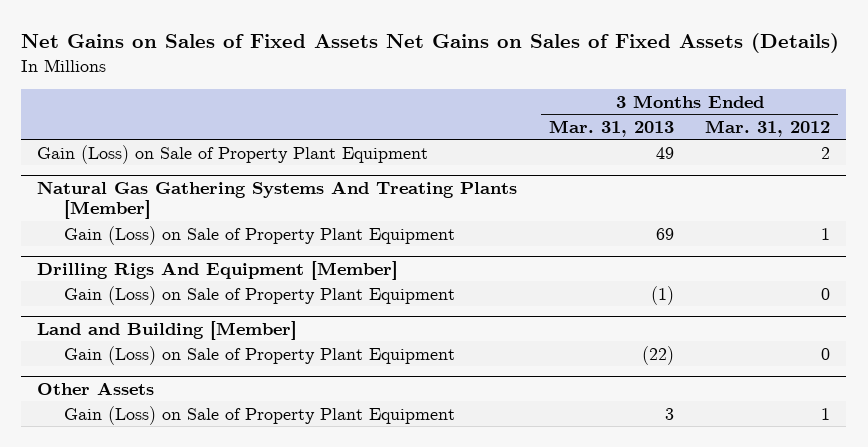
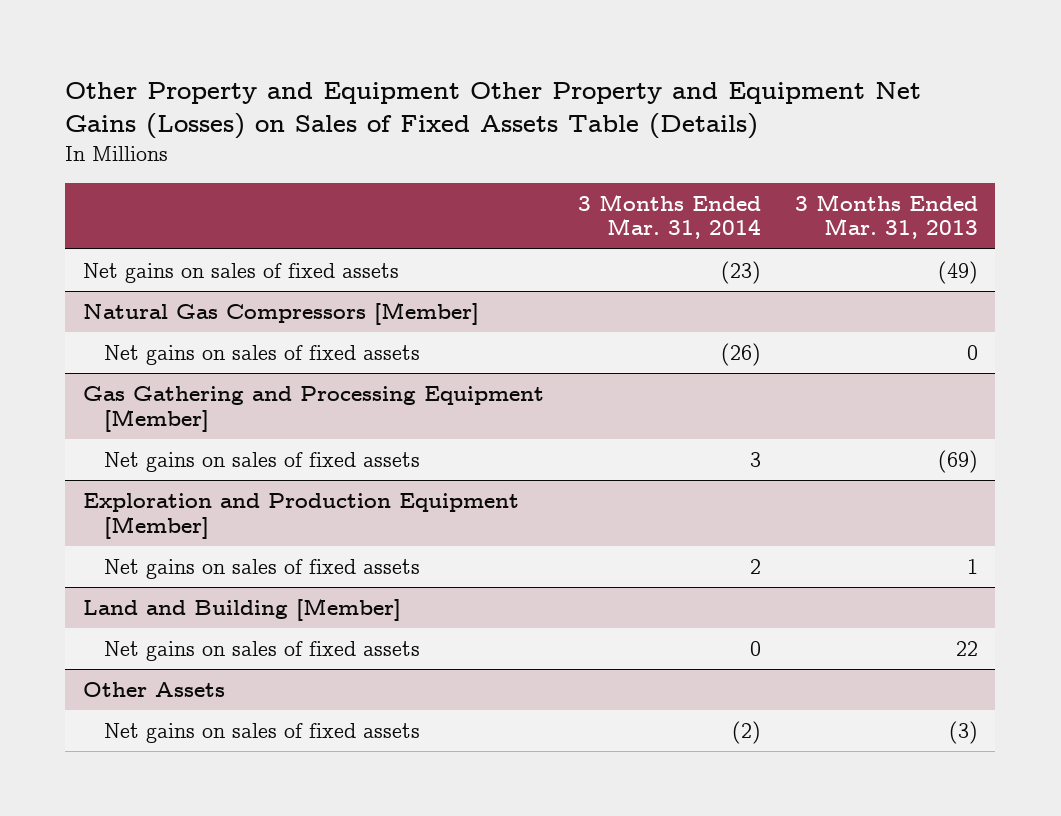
[21,33,840,54] Net Gains on Sales of Fixed Assets Net Gains on Sales of Fixed Assets (Details) -> [65,81,922,140] Other Property and Equipment Other Property and Equipment Net Gains (Losses) on Sales of Fixed Assets Table (Details)
[705,119,831,137] Mar. 31, 2012 -> none
none -> [577,193,761,240] 3 Months Ended Mar. 31, 2014
[37,180,518,220] Natural Gas Gathering Systems And Treating Plants [Member] -> none
[37,260,399,280] Drilling Rigs And Equipment [Member] -> none
[37,144,429,164] Gain (Loss) on Sale of Property Plant Equipment -> [82,262,399,283] Net gains on sales of fixed assets
[655,146,674,159] 49 -> [938,260,979,284] (49)
none -> [82,301,479,325] Natural Gas Compressors [Member]
[64,225,456,245] Gain (Loss) on Sale of Property Plant Equipment -> [104,344,421,365] Net gains on sales of fixed assets
[655,227,674,240] 69 -> [967,344,979,360] 0
none -> [82,385,544,432] Gas Gathering and Processing Equipment [Member]
[64,285,456,305] Gain (Loss) on Sale of Property Plant Equipment -> [104,451,421,472] Net gains on sales of fixed assets
[650,285,674,305] (1) -> [938,449,979,473] (69)
none -> [82,492,519,539] Exploration and Production Equipment [Member]
none -> [104,558,421,579] Net gains on sales of fixed assets
[64,345,456,365] Gain (Loss) on Sale of Property Plant Equipment -> [104,640,421,661] Net gains on sales of fixed assets
[641,345,674,365] (22) -> [956,640,979,656] 22
[64,405,456,425] Gain (Loss) on Sale of Property Plant Equipment -> [104,722,421,743] Net gains on sales of fixed assets
[664,407,674,420] 3 -> [949,720,979,744] (3)

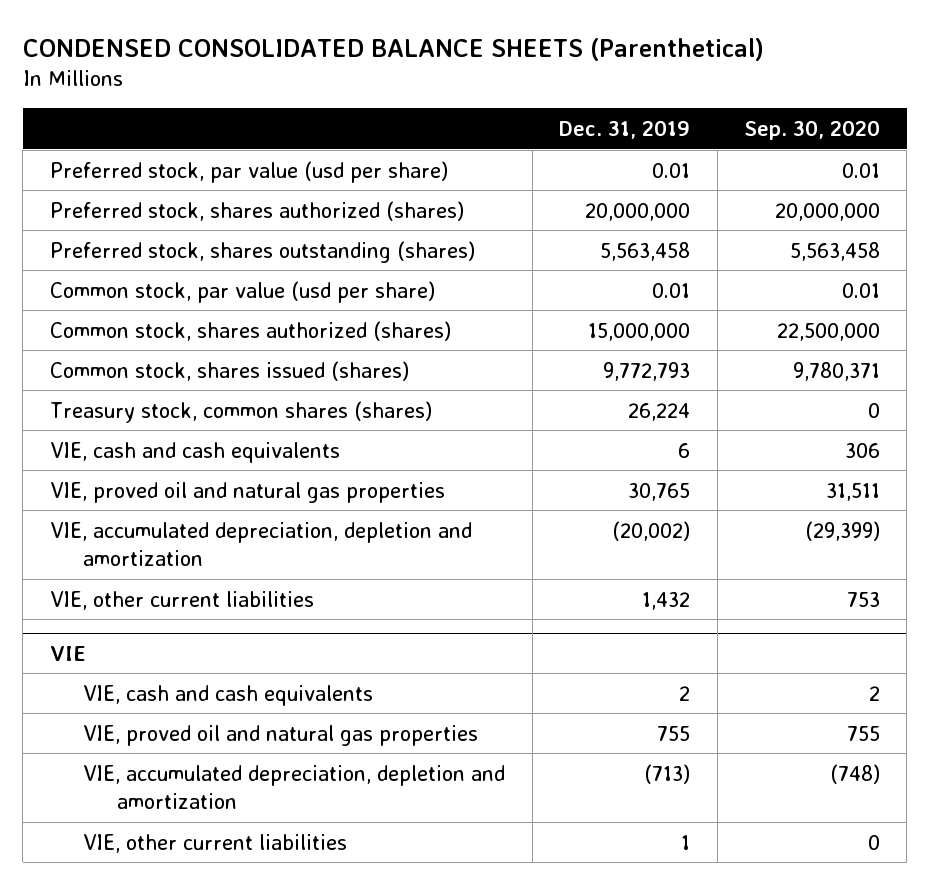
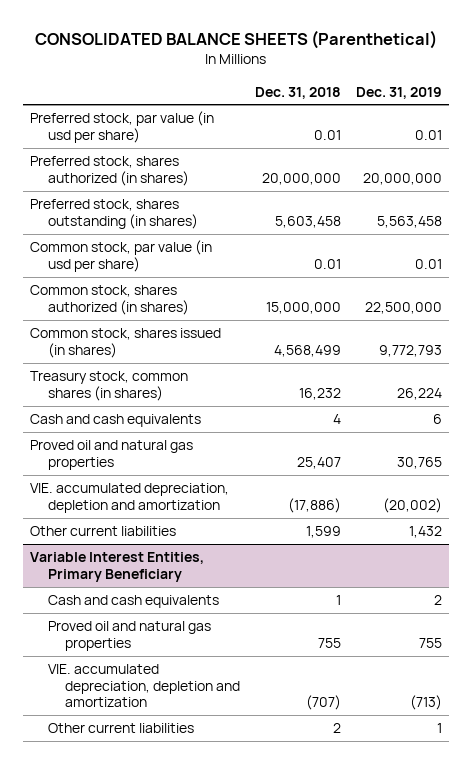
[22,37,764,61] CONDENSED CONSOLIDATED BALANCE SHEETS (Parenthetical) -> [35,30,438,50] CONSOLIDATED BALANCE SHEETS (Parenthetical)
[743,120,880,141] Sep. 30, 2020 -> none
none -> [254,86,341,99] Dec. 31, 2018
[49,160,448,183] Preferred stock, par value (usd per share) -> [30,111,215,143] Preferred stock, par value (in usd per share)
[49,200,464,221] Preferred stock, shares authorized (shares) -> [30,156,189,186] Preferred stock, shares authorized (in shares)
[49,240,475,263] Preferred stock, shares outstanding (shares) -> [30,199,198,229] Preferred stock, shares outstanding (in shares)
[49,280,435,303] Common stock, par value (usd per share) -> [30,240,213,272] Common stock, par value (in usd per share)
[49,320,451,341] Common stock, shares authorized (shares) -> [30,285,189,315] Common stock, shares authorized (in shares)
[588,322,691,341] 15,000,000 -> [364,301,442,314] 22,500,000
[49,360,409,381] Common stock, shares issued (shares) -> [30,328,222,358] Common stock, shares issued (in shares)
[49,400,432,423] Treasury stock, common shares (shares) -> [30,371,189,401] Treasury stock, common shares (in shares)
[49,441,340,463] VIE, cash and cash equivalents -> [30,414,202,428] Cash and cash equivalents
[49,481,445,503] VIE, proved oil and natural gas properties -> [30,440,194,470] Proved oil and natural gas properties
[49,521,472,566] VIE, accumulated depreciation, depletion and amortization -> [30,483,230,513] VIE. accumulated depreciation, depletion and amortization
[49,590,314,610] VIE, other current liabilities -> [30,526,177,537] Other current liabilities
[49,645,86,661] VIE -> [30,552,205,582] Variable Interest Entities, Primary Beneficiary
[83,684,374,706] VIE, cash and cash equivalents -> [47,595,219,609] Cash and cash equivalents
[83,724,479,746] VIE, proved oil and natural gas properties -> [47,621,211,651] Proved oil and natural gas properties
[83,764,506,809] VIE, accumulated depreciation, depletion and amortization -> [47,664,241,708] VIE. accumulated depreciation, depletion and amortization
[83,833,348,853] VIE, other current liabilities -> [47,723,194,734] Other current liabilities

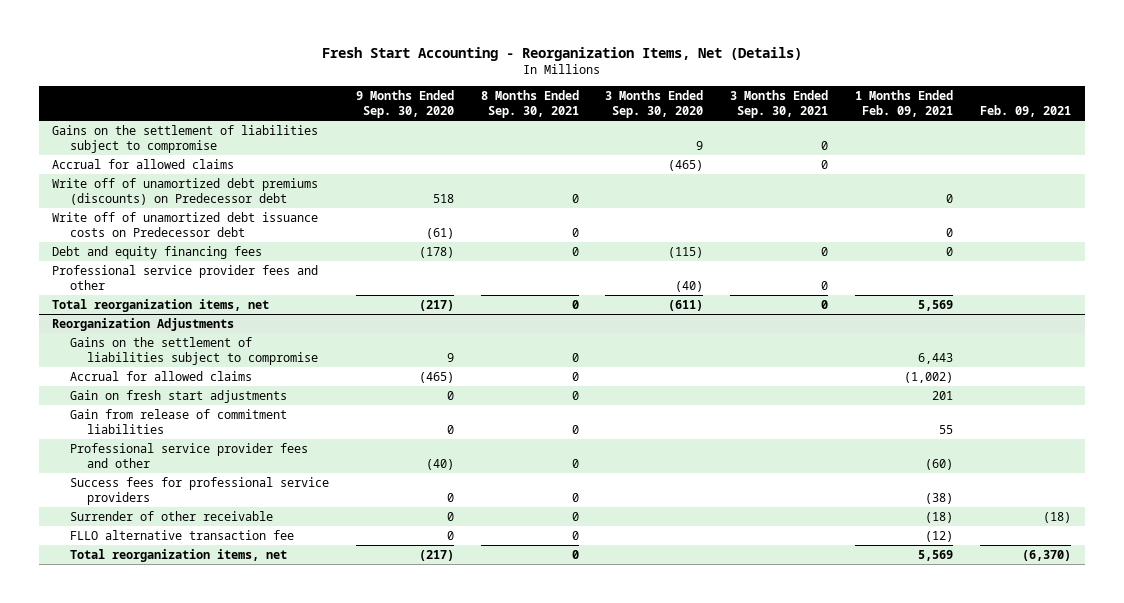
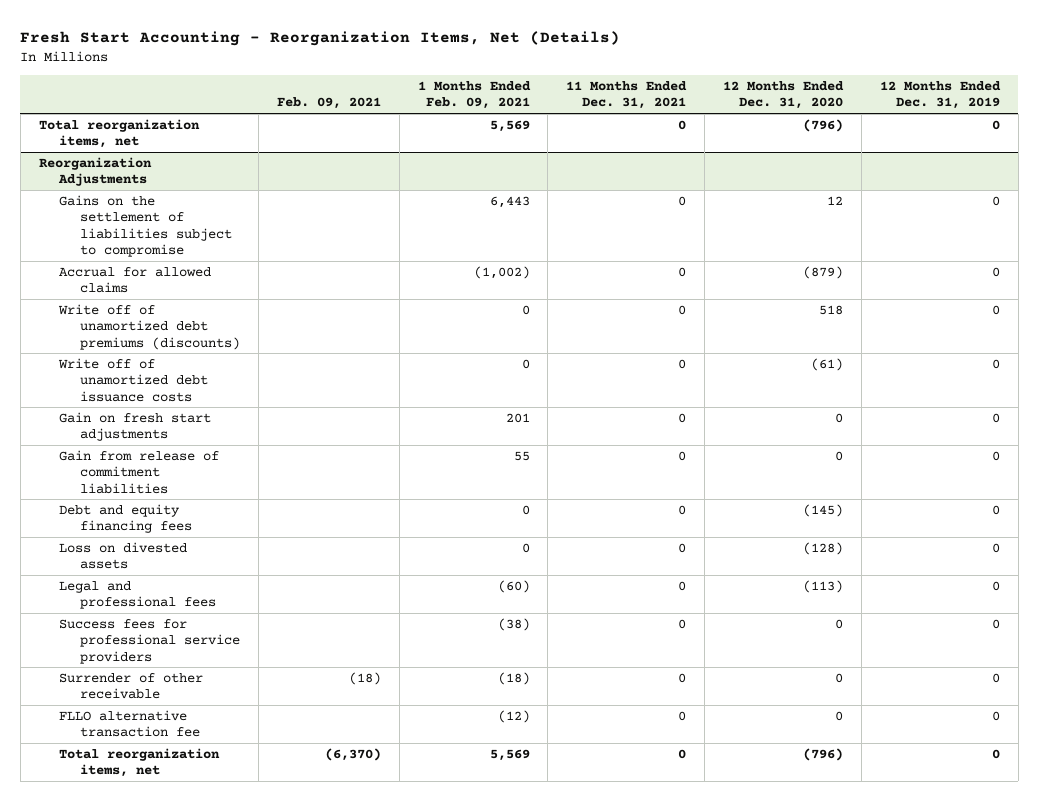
[355,89,454,119] 9 Months Ended Sep. 30, 2020 -> none
[480,89,579,119] 8 Months Ended Sep. 30, 2021 -> none
[605,89,704,119] 3 Months Ended Sep. 30, 2020 -> none
[730,89,829,119] 3 Months Ended Sep. 30, 2021 -> none
none -> [566,80,688,110] 11 Months Ended Dec. 31, 2021
none -> [723,80,845,110] 12 Months Ended Dec. 31, 2020
none -> [879,80,1001,110] 12 Months Ended Dec. 31, 2019
[52,124,319,154] Gains on the settlement of liabilities subject to compromise -> none
[52,158,235,169] Accrual for allowed claims -> none
[52,177,319,206] Write off of unamortized debt premiums (discounts) on Predecessor debt -> none
[52,211,319,238] Write off of unamortized debt issuance costs on Predecessor debt -> none
[52,245,263,259] Debt and equity financing fees -> none
[52,264,319,291] Professional service provider fees and other -> none
none -> [58,304,240,350] Write off of unamortized debt premiums (discounts)
none -> [58,358,208,402] Write off of unamortized debt issuance costs
none -> [59,504,192,534] Debt and equity financing fees
none -> [59,542,188,570] Loss on divested assets
[69,442,308,469] Professional service provider fees and other -> [59,581,216,610] Legal and professional fees

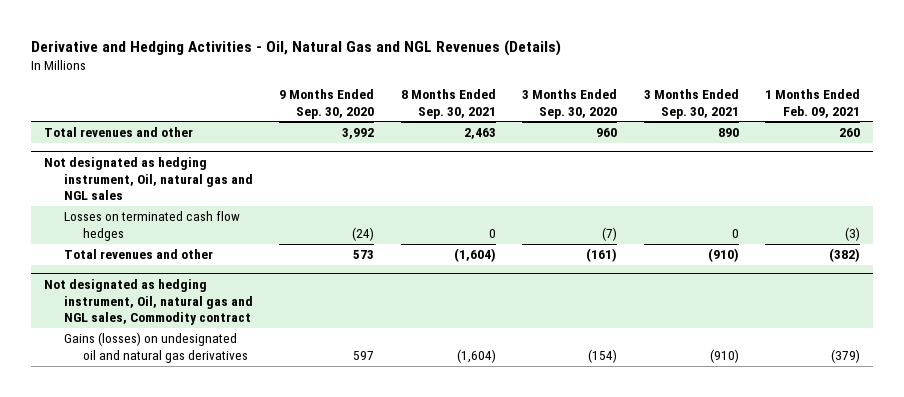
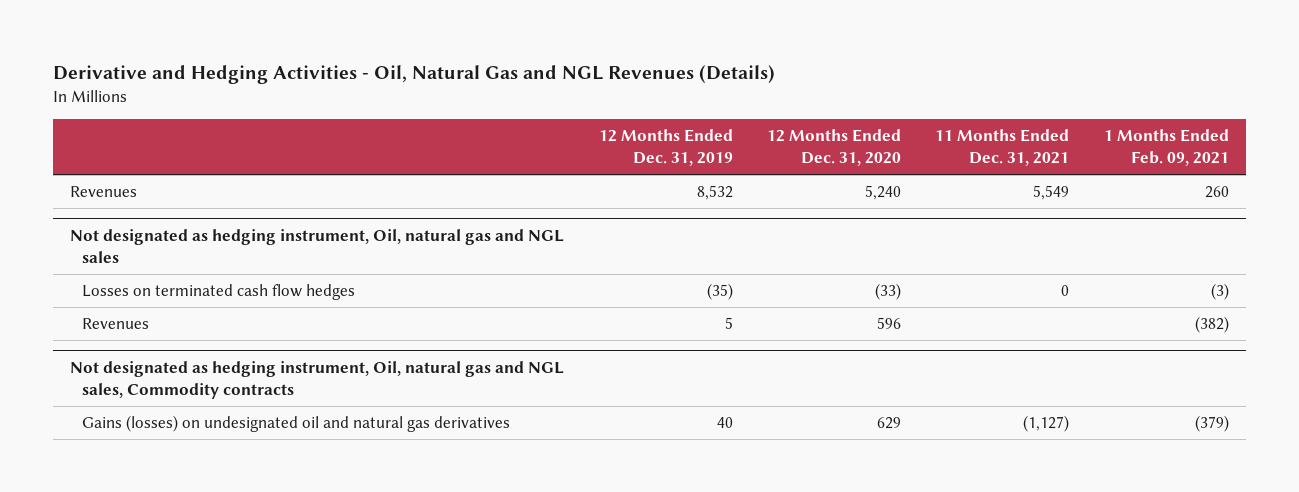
[279,88,375,119] 9 Months Ended Sep. 30, 2020 -> none
[400,88,496,119] 8 Months Ended Sep. 30, 2021 -> none
[522,88,618,119] 3 Months Ended Sep. 30, 2020 -> none
[643,88,739,119] 3 Months Ended Sep. 30, 2021 -> none
none -> [598,129,733,167] 12 Months Ended Dec. 31, 2019
none -> [767,129,902,167] 12 Months Ended Dec. 31, 2020
none -> [935,129,1070,167] 11 Months Ended Dec. 31, 2021
[43,127,193,138] Total revenues and other -> [70,186,138,198] Revenues
[63,249,213,260] Total revenues and other -> [82,318,150,330] Revenues
[43,278,253,326] Not designated as hedging instrument, Oil, natural gas and NGL sales, Commodity contract -> [70,361,565,399] Not designated as hedging instrument, Oil, natural gas and NGL sales, Commodity contracts

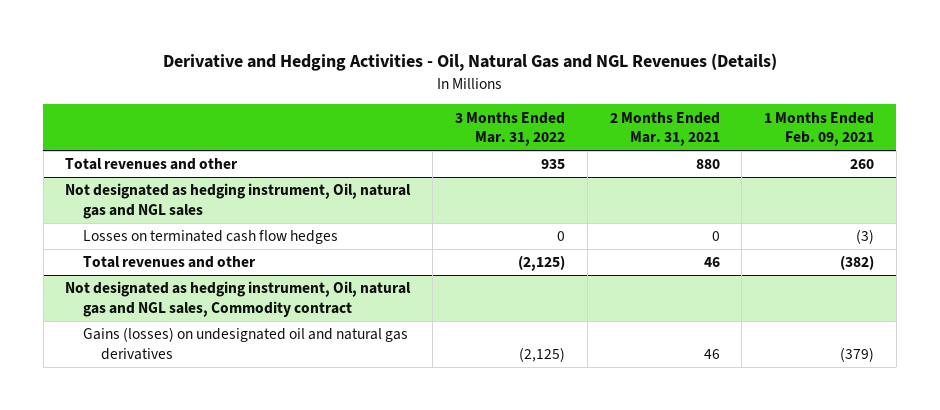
[598,129,733,167] 12 Months Ended Dec. 31, 2019 -> none
[767,129,902,167] 12 Months Ended Dec. 31, 2020 -> none
[935,129,1070,167] 11 Months Ended Dec. 31, 2021 -> none
none -> [455,111,566,147] 3 Months Ended Mar. 31, 2022
none -> [609,111,720,147] 2 Months Ended Mar. 31, 2021
[70,186,138,198] Revenues -> [65,158,239,171] Total revenues and other
[82,318,150,330] Revenues -> [83,256,257,269] Total revenues and other
[70,361,565,399] Not designated as hedging instrument, Oil, natural gas and NGL sales, Commodity contracts -> [65,281,412,318] Not designated as hedging instrument, Oil, natural gas and NGL sales, Commodity contract

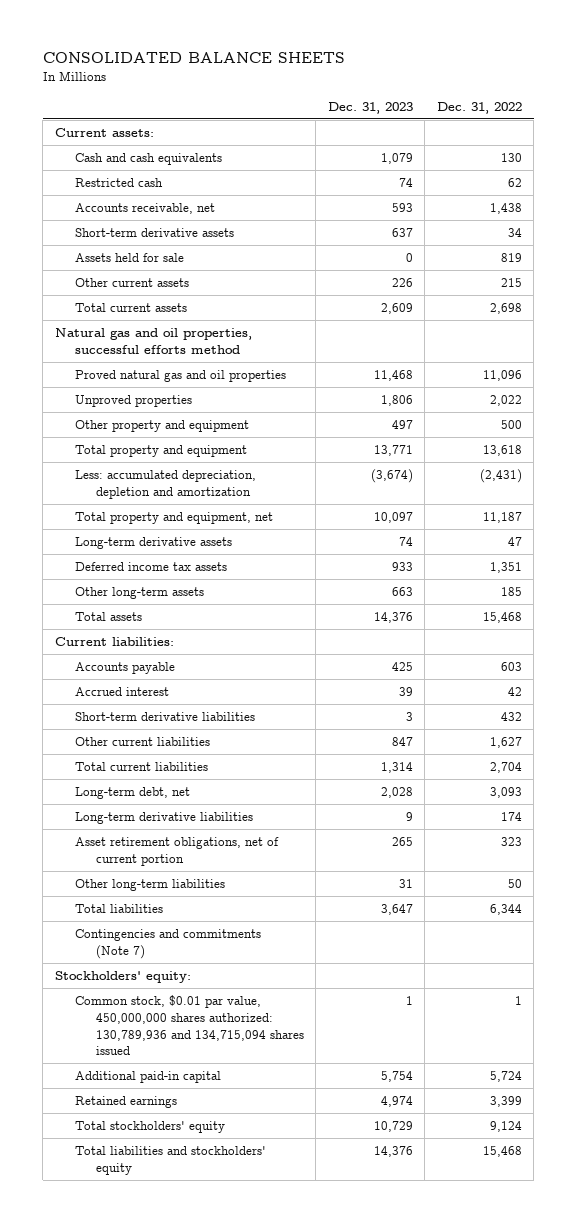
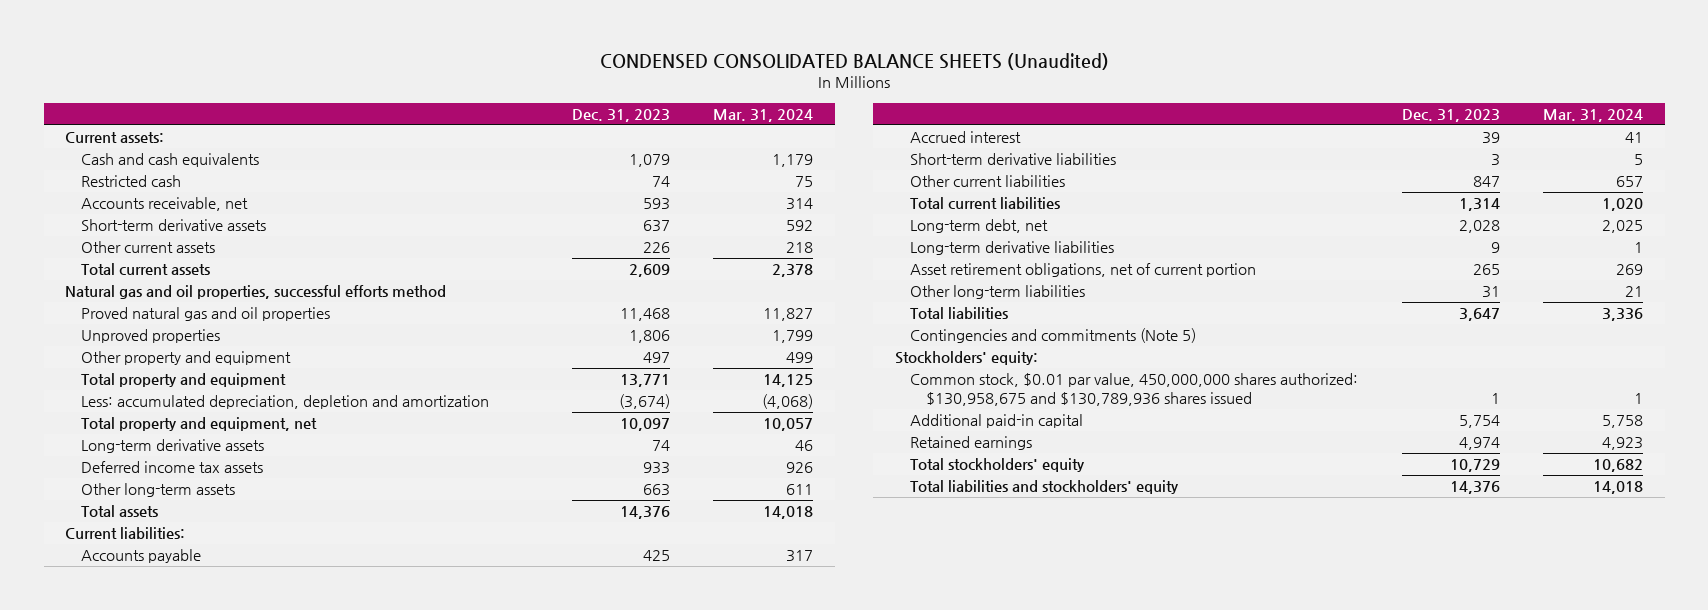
[42,52,345,64] CONSOLIDATED BALANCE SHEETS -> [600,53,1110,71] CONDENSED CONSOLIDATED BALANCE SHEETS (Unaudited)
[436,101,522,114] Dec. 31, 2022 -> none
none -> [713,109,814,123] Mar. 31, 2024
[75,252,185,262] Assets held for sale -> none
[75,928,262,959] Contingencies and commitments (Note 7) -> [910,328,1197,344] Contingencies and commitments (Note 5)
[75,994,304,1056] Common stock, $0.01 par value, 450,000,000 shares authorized: 130,789,936 and 134,715,094 shares issued -> [910,373,1359,406] Common stock, $0.01 par value, 450,000,000 shares authorized: $130,958,675 and $130,789,936 shares issued

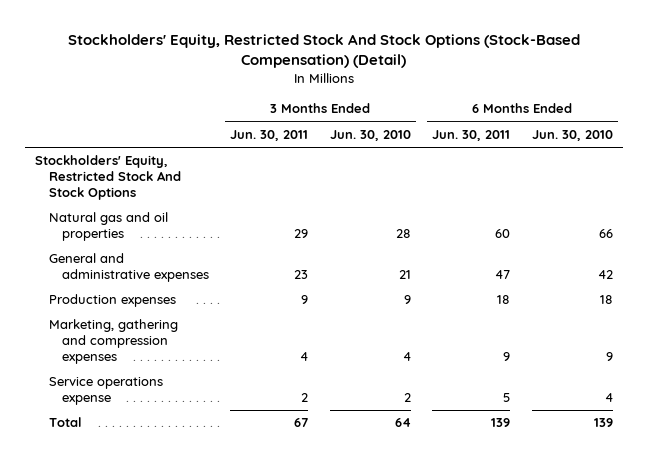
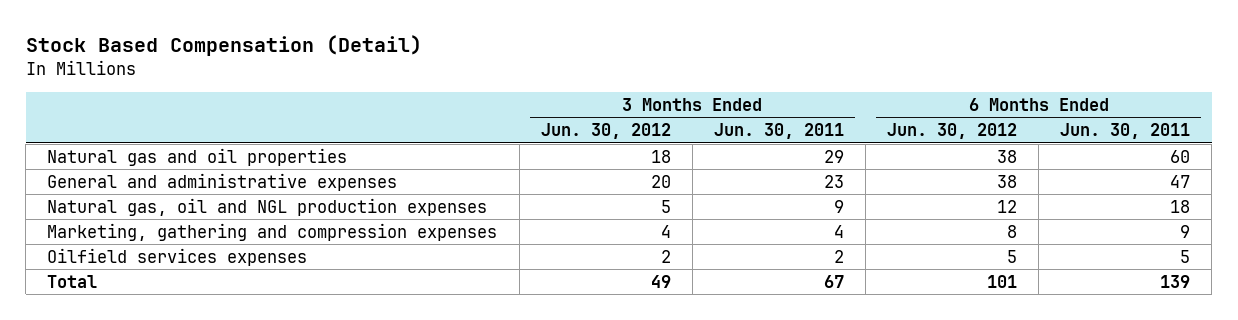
[67,33,580,69] Stockholders' Equity, Restricted Stock And Stock Options (Stock-Based Compensation) (Detail) -> [25,35,422,57] Stock Based Compensation (Detail)
[329,129,411,141] Jun. 30, 2010 -> none
[531,129,613,141] Jun. 30, 2010 -> none
none -> [540,123,671,140] Jun. 30, 2012
none -> [887,123,1018,140] Jun. 30, 2012
[35,155,181,201] Stockholders' Equity, Restricted Stock And Stock Options -> none
[48,294,176,308] Production expenses -> [47,197,488,216] Natural gas, oil and NGL production expenses
[48,377,163,406] Service operations expense -> [47,247,308,266] Oilfield services expenses

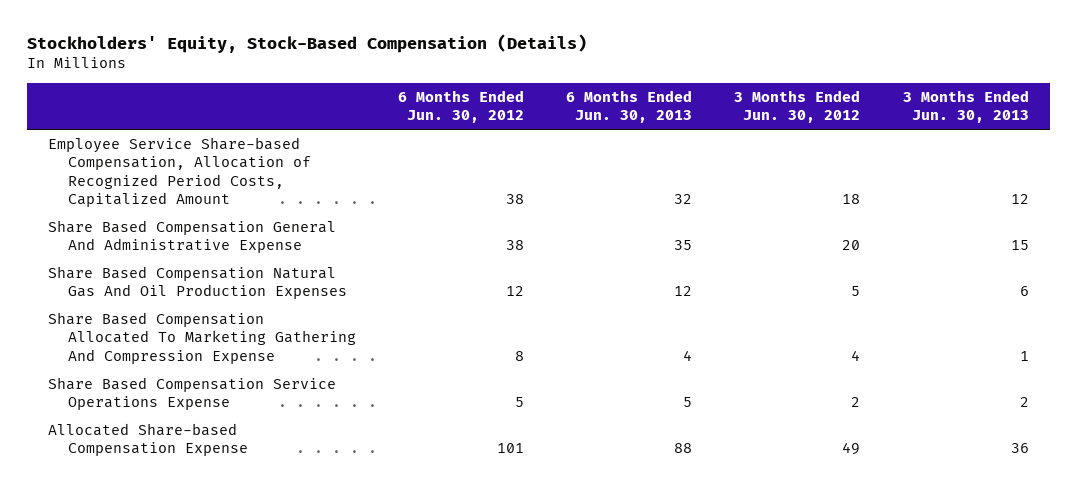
[25,35,422,57] Stock Based Compensation (Detail) -> [26,34,587,54] Stockholders' Equity, Stock-Based Compensation (Details)
[713,123,844,140] Jun. 30, 2011 -> none
[1060,123,1191,140] Jun. 30, 2011 -> none
none -> [566,89,693,124] 6 Months Ended Jun. 30, 2013
none -> [902,89,1029,124] 3 Months Ended Jun. 30, 2013
[47,147,348,166] Natural gas and oil properties -> [47,136,311,207] Employee Service Share-based Compensation, Allocation of Recognized Period Costs, Capitalized Amount
[47,172,398,191] General and administrative expenses -> [47,219,336,254] Share Based Compensation General And Administrative Expense
[47,197,488,216] Natural gas, oil and NGL production expenses -> [47,265,347,300] Share Based Compensation Natural Gas And Oil Production Expenses
[47,222,498,241] Marketing, gathering and compression expenses -> [47,311,356,364] Share Based Compensation Allocated To Marketing Gathering And Compression Expense
[47,247,308,266] Oilfield services expenses -> [47,376,336,411] Share Based Compensation Service Operations Expense
[47,274,98,288] Total -> [47,422,248,457] Allocated Share-based Compensation Expense

